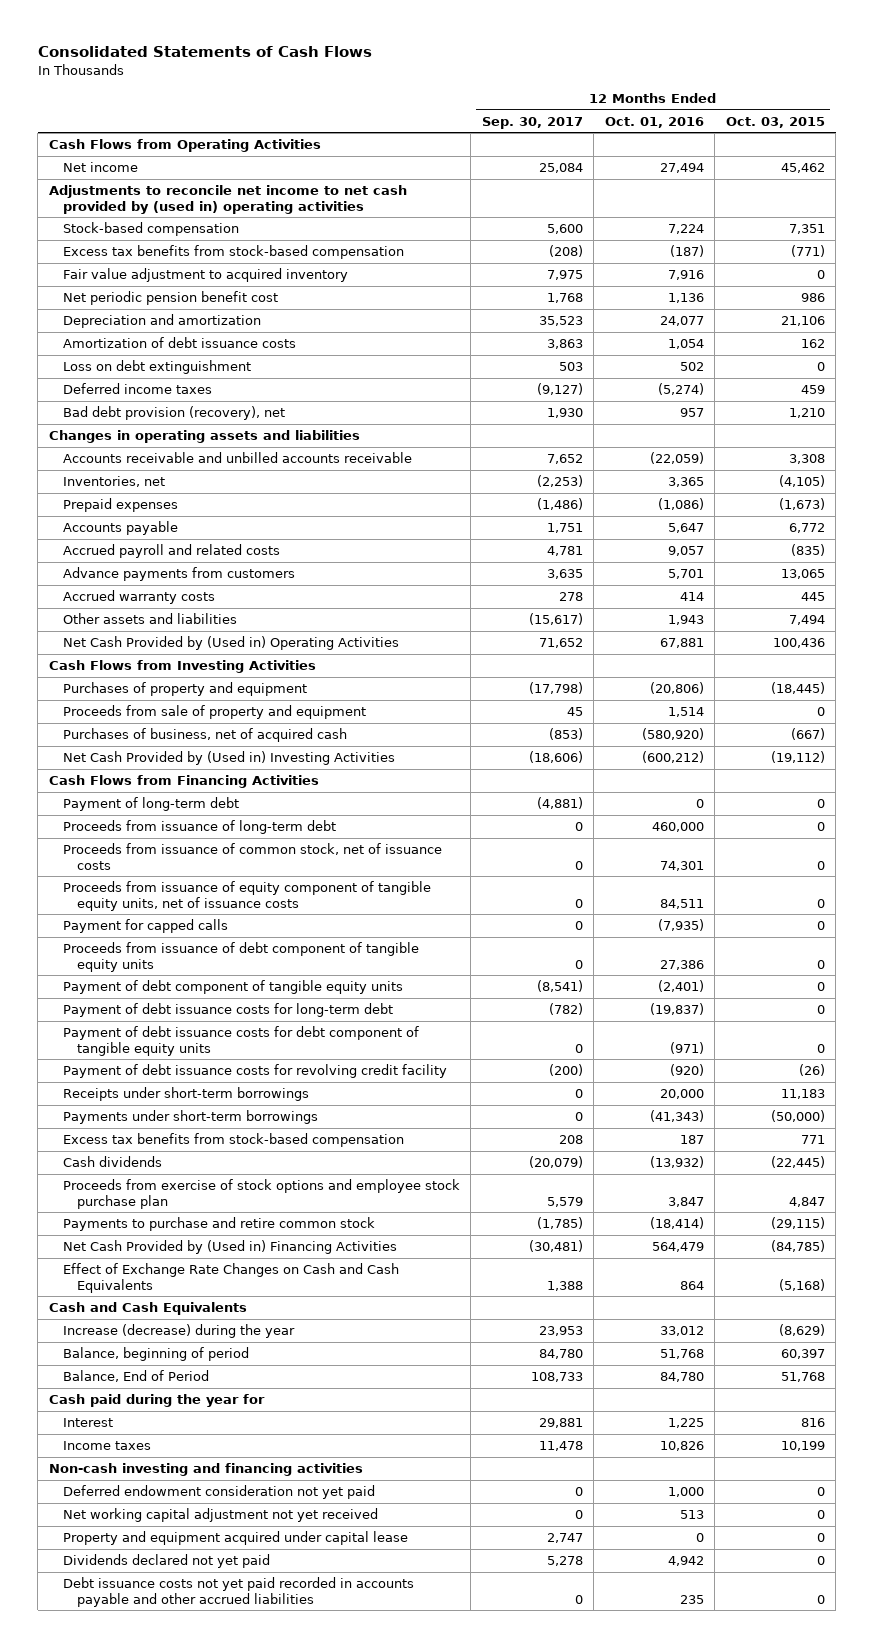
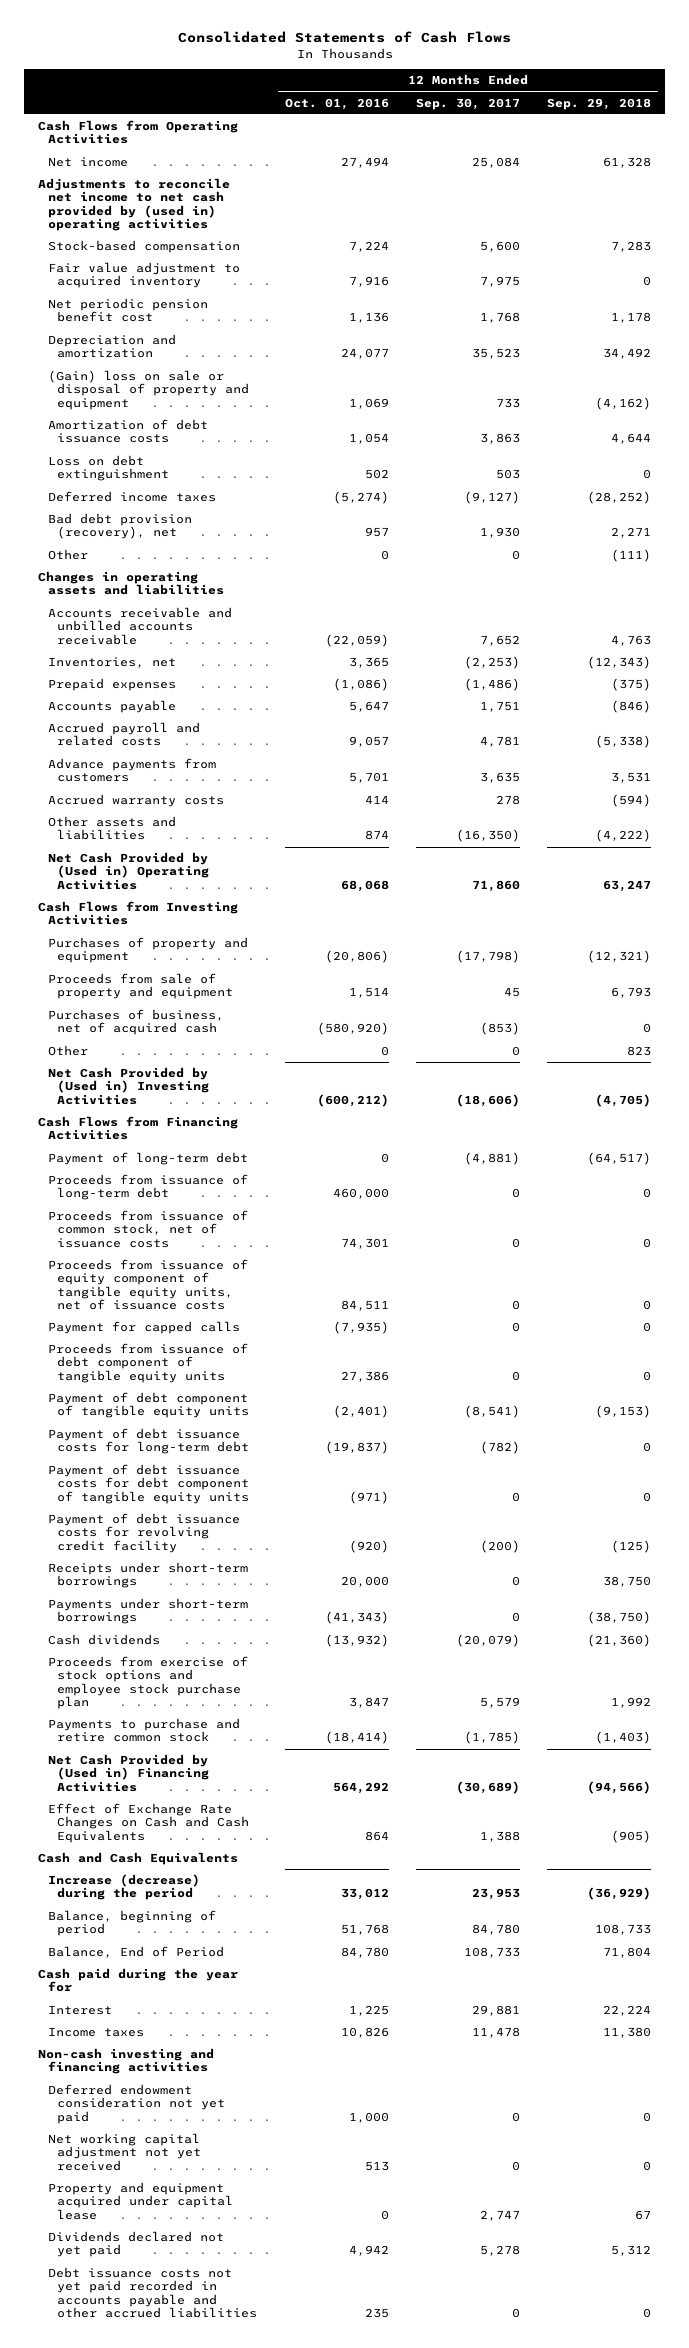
[725,116,825,128] Oct. 03, 2015 -> none
none -> [547,97,652,110] Sep. 29, 2018
[62,244,404,259] Excess tax benefits from stock-based compensation -> none
none -> [47,370,250,410] (Gain) loss on sale or disposal of property and equipment
none -> [47,549,88,561] Other
[528,612,583,625] (15,617) -> [456,829,521,843] (16,350)
[667,614,704,625] 1,943 -> [364,830,389,841] 874
[538,637,583,648] 71,652 -> [472,879,521,892] 71,860
[659,637,704,648] 67,881 -> [340,879,389,892] 68,068
none -> [47,1045,88,1057] Other
[62,1132,404,1147] Excess tax benefits from stock-based compensation -> none
[528,1239,583,1252] (30,481) -> [456,1780,521,1794] (30,689)
[651,1241,704,1252] 564,479 -> [332,1781,389,1794] 564,292
[62,1323,295,1338] Increase (decrease) during the year -> [47,1874,200,1901] Increase (decrease) during the period

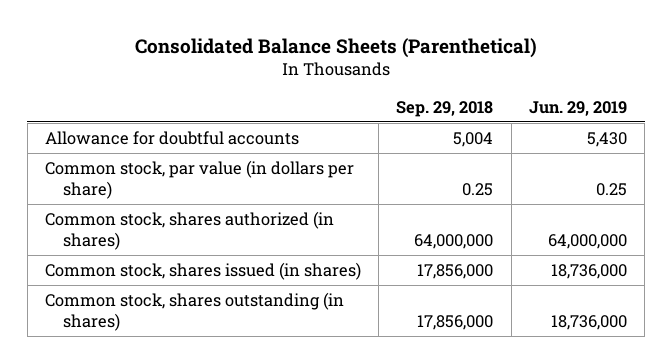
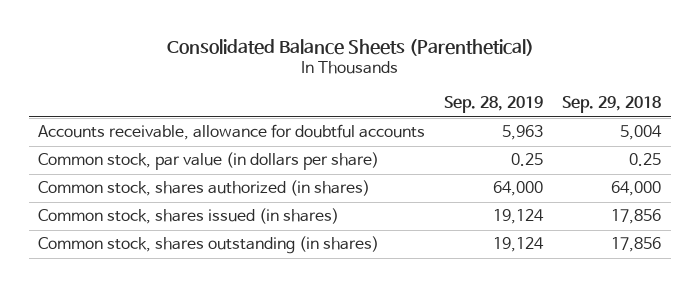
[528,100,627,116] Jun. 29, 2019 -> none
none -> [444,96,544,114] Sep. 28, 2019
[44,131,299,146] Allowance for doubtful accounts -> [38,124,426,141] Accounts receivable, allowance for doubtful accounts
[414,233,494,249] 64,000,000 -> [611,181,662,197] 64,000
[417,264,494,280] 17,856,000 -> [611,209,662,225] 17,856
[417,314,494,330] 17,856,000 -> [611,237,662,253] 17,856

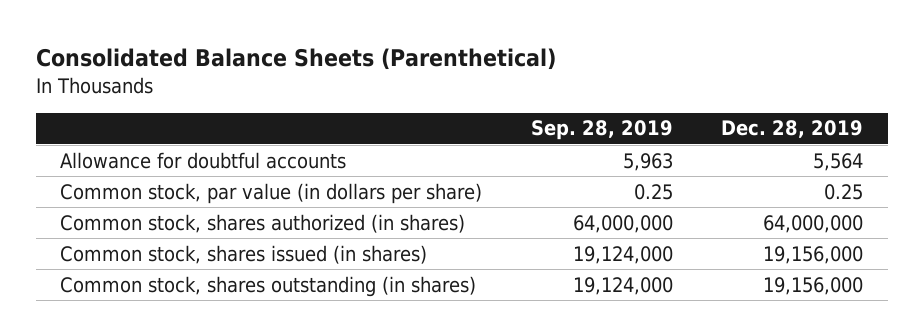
[562,96,662,114] Sep. 29, 2018 -> none
none -> [721,120,864,139] Dec. 28, 2019
[38,124,426,141] Accounts receivable, allowance for doubtful accounts -> [60,151,347,169] Allowance for doubtful accounts
[493,181,544,197] 64,000 -> [572,214,673,233] 64,000,000
[493,209,545,225] 19,124 -> [572,245,673,264] 19,124,000
[493,237,545,253] 19,124 -> [572,276,673,295] 19,124,000

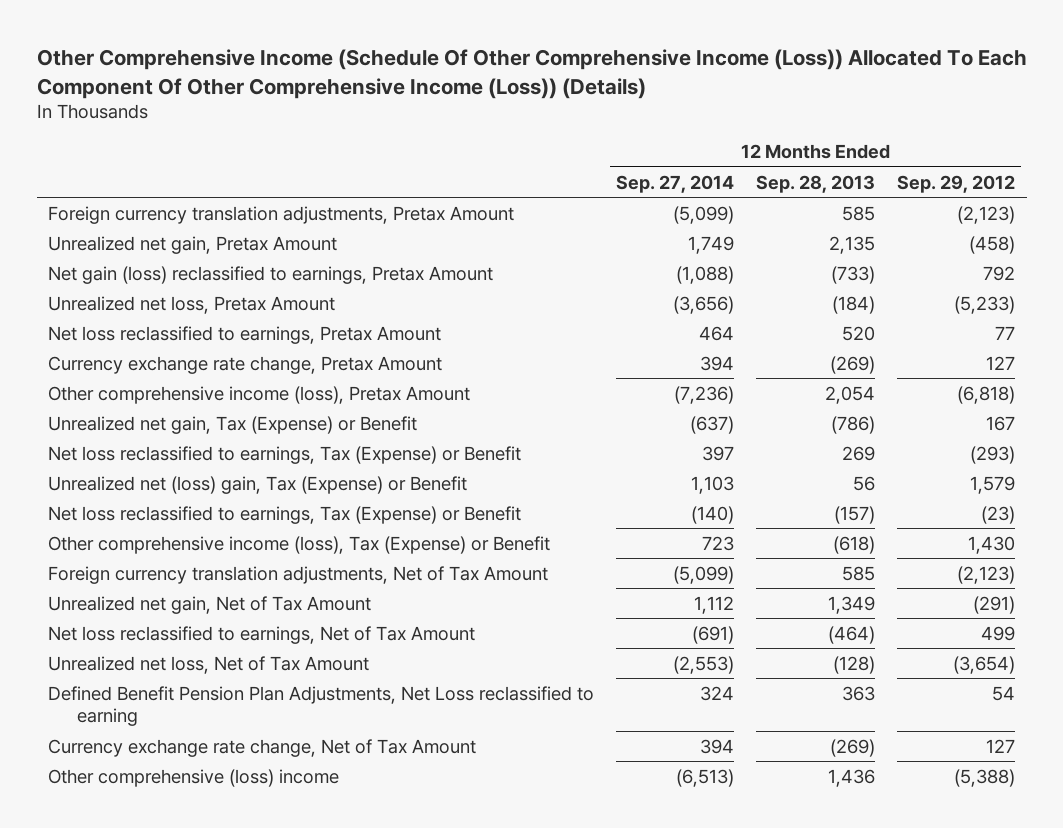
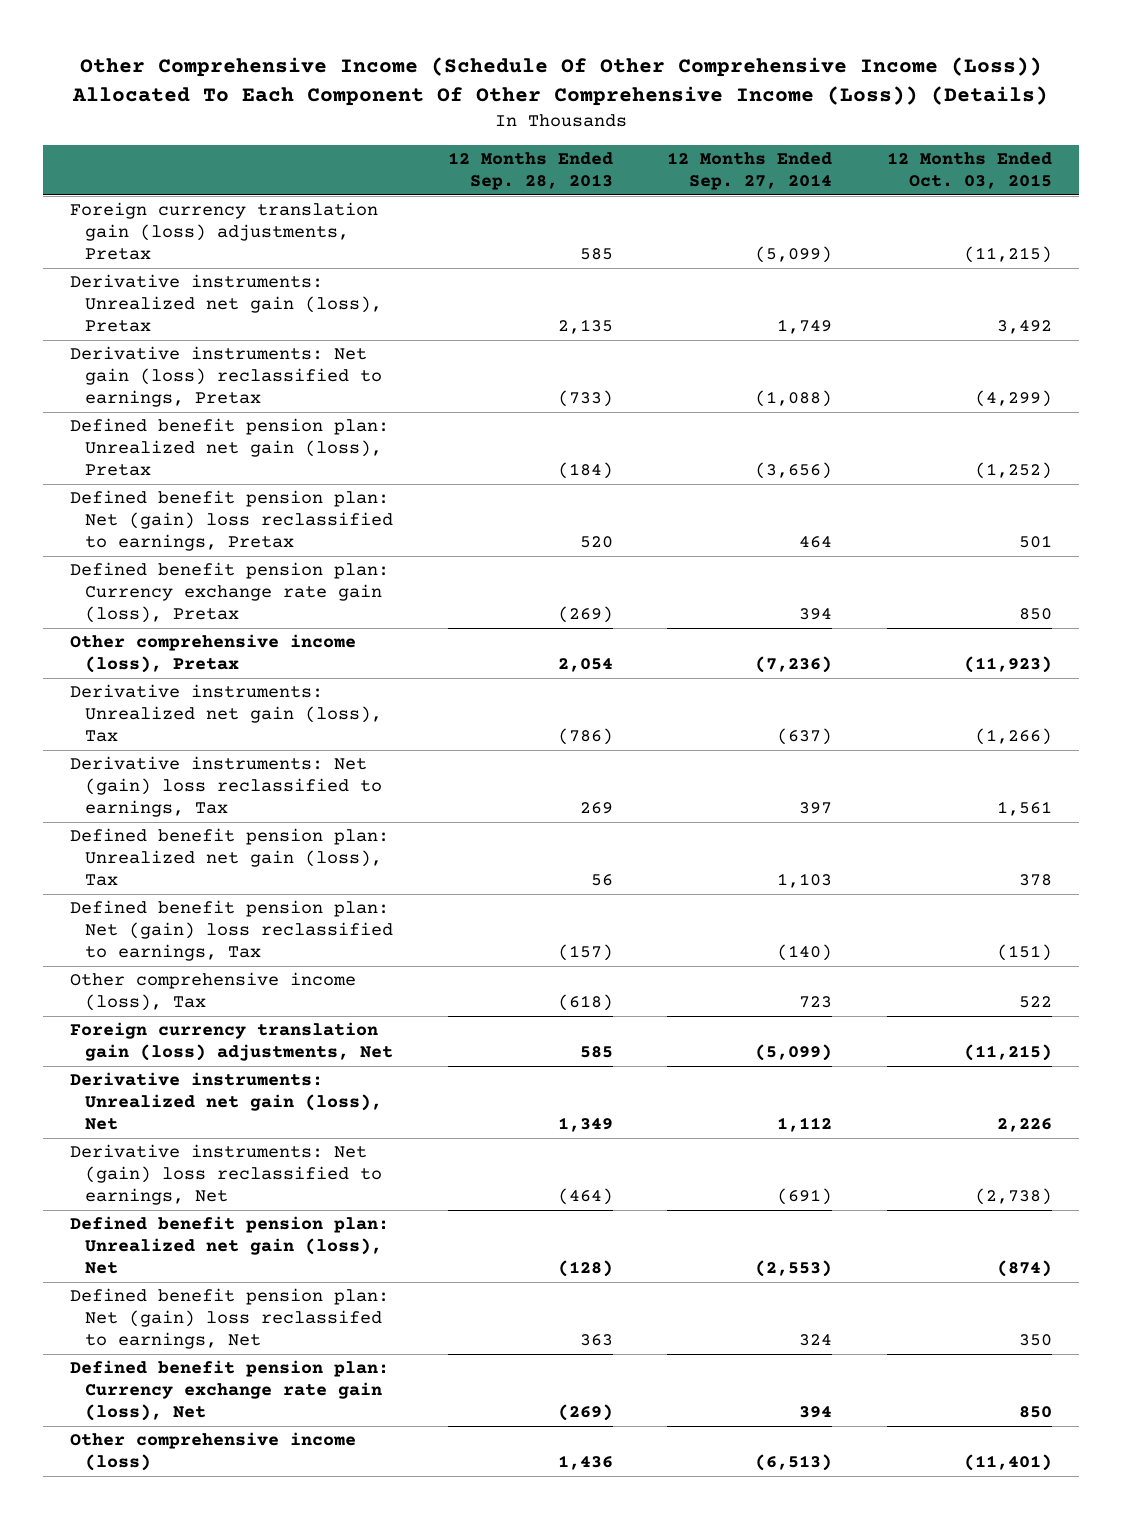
[897,174,1016,193] Sep. 29, 2012 -> none
none -> [886,152,1052,190] 12 Months Ended Oct. 03, 2015
[47,205,514,224] Foreign currency translation adjustments, Pretax Amount -> [70,202,379,261] Foreign currency translation gain (loss) adjustments, Pretax
[47,235,337,254] Unrealized net gain, Pretax Amount -> [70,274,382,333] Derivative instruments: Unrealized net gain (loss), Pretax
[47,265,493,284] Net gain (loss) reclassified to earnings, Pretax Amount -> [70,346,382,408] Derivative instruments: Net gain (loss) reclassified to earnings, Pretax
[47,295,335,314] Unrealized net loss, Pretax Amount -> [70,418,390,477] Defined benefit pension plan: Unrealized net gain (loss), Pretax
[47,325,441,344] Net loss reclassified to earnings, Pretax Amount -> [70,490,393,552] Defined benefit pension plan: Net (gain) loss reclassified to earnings, Pretax
[47,355,442,374] Currency exchange rate change, Pretax Amount -> [70,562,390,624] Defined benefit pension plan: Currency exchange rate gain (loss), Pretax
[47,385,470,404] Other comprehensive income (loss), Pretax Amount -> [70,634,357,674] Other comprehensive income (loss), Pretax
[47,415,417,434] Unrealized net gain, Tax (Expense) or Benefit -> [70,684,382,743] Derivative instruments: Unrealized net gain (loss), Tax
[47,445,521,464] Net loss reclassified to earnings, Tax (Expense) or Benefit -> [70,756,382,818] Derivative instruments: Net (gain) loss reclassified to earnings, Tax
[47,475,467,494] Unrealized net (loss) gain, Tax (Expense) or Benefit -> [70,828,390,887] Defined benefit pension plan: Unrealized net gain (loss), Tax
[47,505,521,524] Net loss reclassified to earnings, Tax (Expense) or Benefit -> [70,900,393,962] Defined benefit pension plan: Net (gain) loss reclassified to earnings, Tax
[47,535,550,554] Other comprehensive income (loss), Tax (Expense) or Benefit -> [70,972,357,1012] Other comprehensive income (loss), Tax
[47,565,548,584] Foreign currency translation adjustments, Net of Tax Amount -> [70,1022,393,1062] Foreign currency translation gain (loss) adjustments, Net
[47,595,371,614] Unrealized net gain, Net of Tax Amount -> [70,1072,382,1131] Derivative instruments: Unrealized net gain (loss), Net
[47,625,475,644] Net loss reclassified to earnings, Net of Tax Amount -> [70,1144,382,1206] Derivative instruments: Net (gain) loss reclassified to earnings, Net
[47,655,369,674] Unrealized net loss, Net of Tax Amount -> [70,1216,390,1275] Defined benefit pension plan: Unrealized net gain (loss), Net
[47,685,594,726] Defined Benefit Pension Plan Adjustments, Net Loss reclassified to earning -> [70,1288,390,1350] Defined benefit pension plan: Net (gain) loss reclassifed to earnings, Net
[47,738,476,757] Currency exchange rate change, Net of Tax Amount -> [70,1360,390,1422] Defined benefit pension plan: Currency exchange rate gain (loss), Net
[47,768,339,787] Other comprehensive (loss) income -> [70,1432,357,1472] Other comprehensive income (loss)

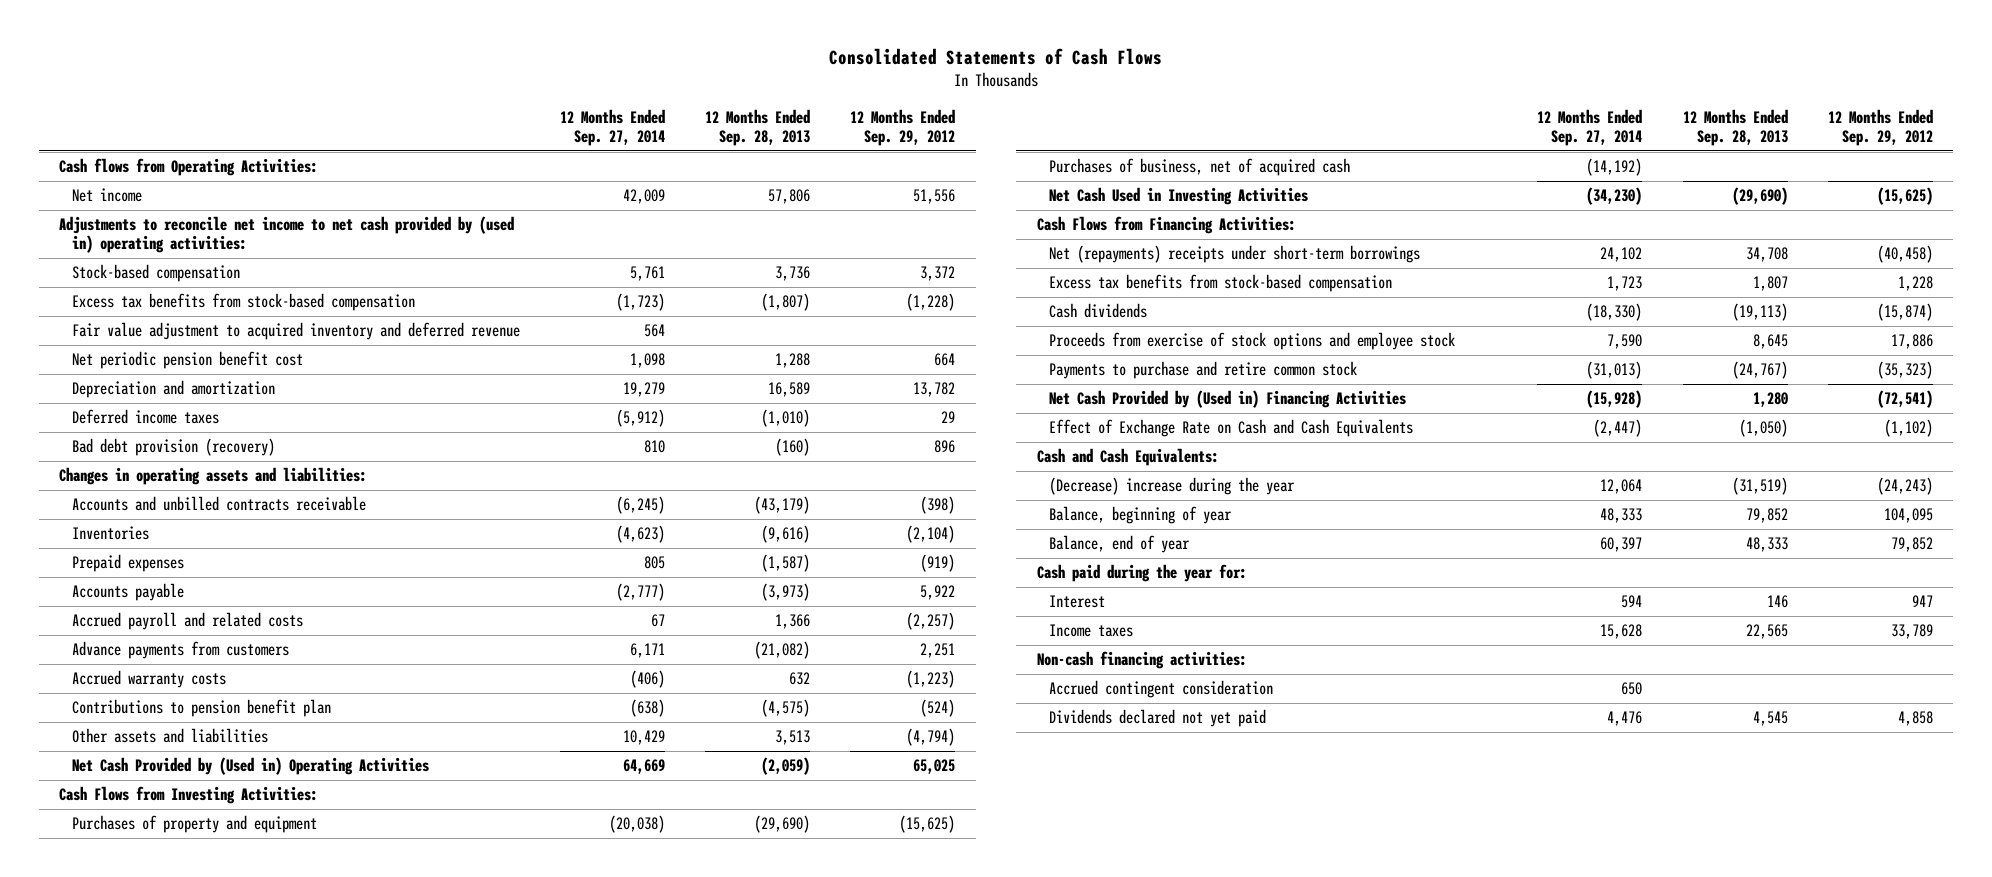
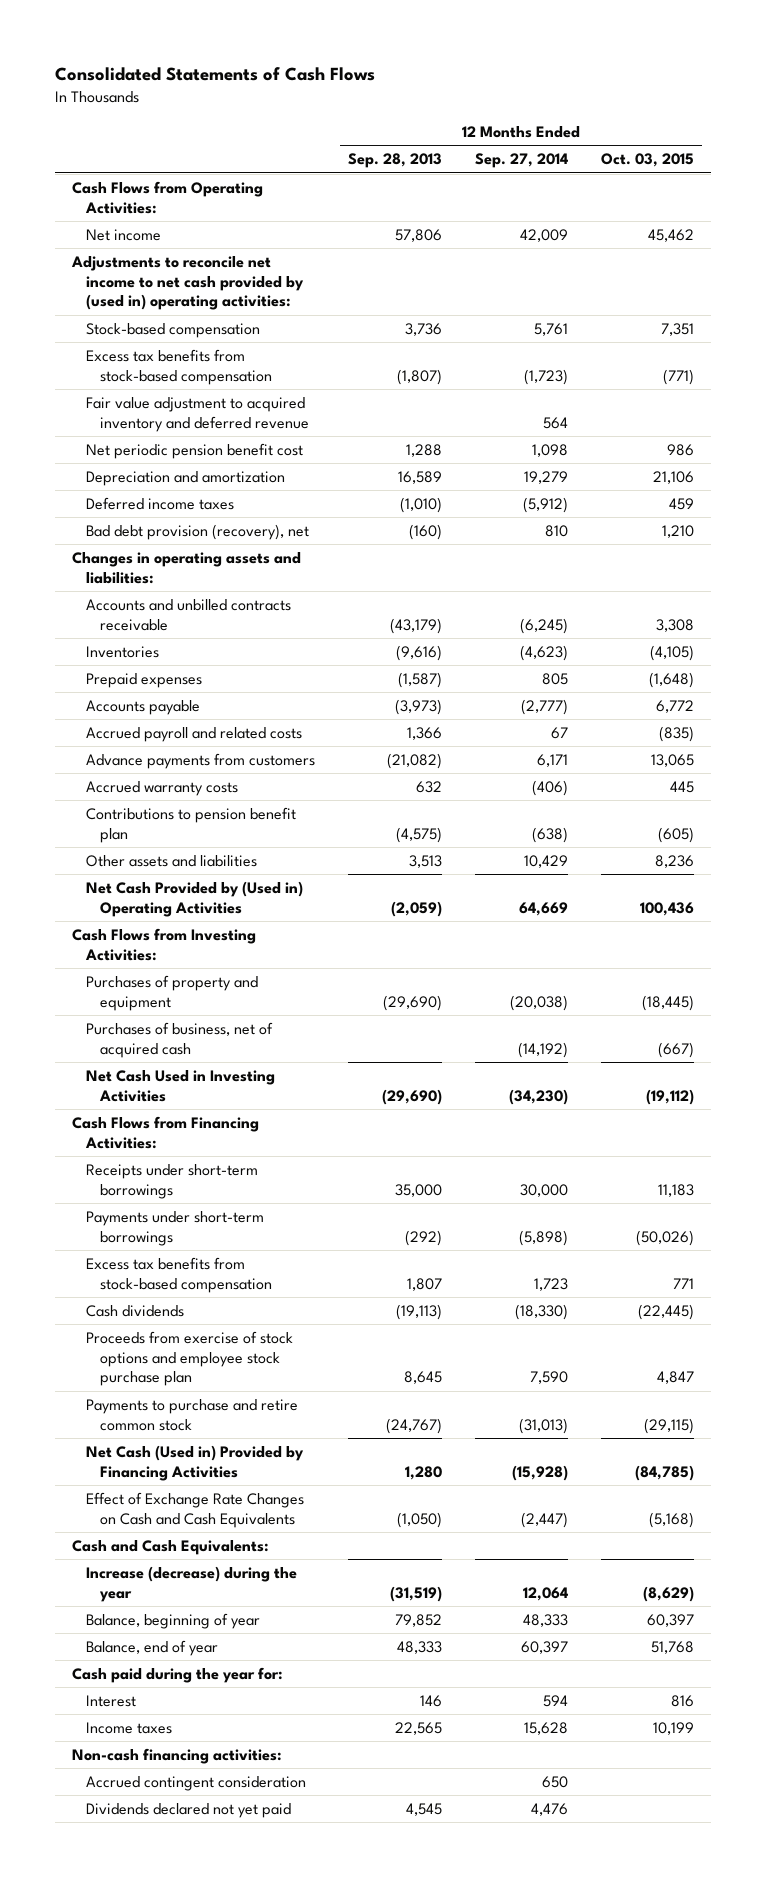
[850,108,956,146] 12 Months Ended Sep. 29, 2012 -> none
none -> [601,153,695,168] Oct. 03, 2015
[58,158,318,177] Cash flows from Operating Activities: -> [71,181,263,214] Cash Flows from Operating Activities:
[71,438,275,457] Bad debt provision (recovery) -> [85,524,309,541] Bad debt provision (recovery), net
[1049,245,1421,264] Net (repayments) receipts under short-term borrowings -> [85,1164,258,1199] Receipts under short-term borrowings
[1600,247,1643,263] 24,102 -> [519,1183,568,1197] 30,000
[1745,247,1788,263] 34,708 -> [394,1183,442,1197] 35,000
none -> [85,1211,264,1246] Payments under short-term borrowings
[1049,332,1456,351] Proceeds from exercise of stock options and employee stock -> [85,1331,293,1387] Proceeds from exercise of stock options and employee stock purchase plan
[1049,390,1407,409] Net Cash Provided by (Used in) Financing Activities -> [85,1445,304,1481] Net Cash (Used in) Provided by Financing Activities
[1049,419,1414,438] Effect of Exchange Rate on Cash and Cash Equivalents -> [85,1492,304,1528] Effect of Exchange Rate Changes on Cash and Cash Equivalents
[1049,477,1296,496] (Decrease) increase during the year -> [85,1566,297,1602] Increase (decrease) during the year

